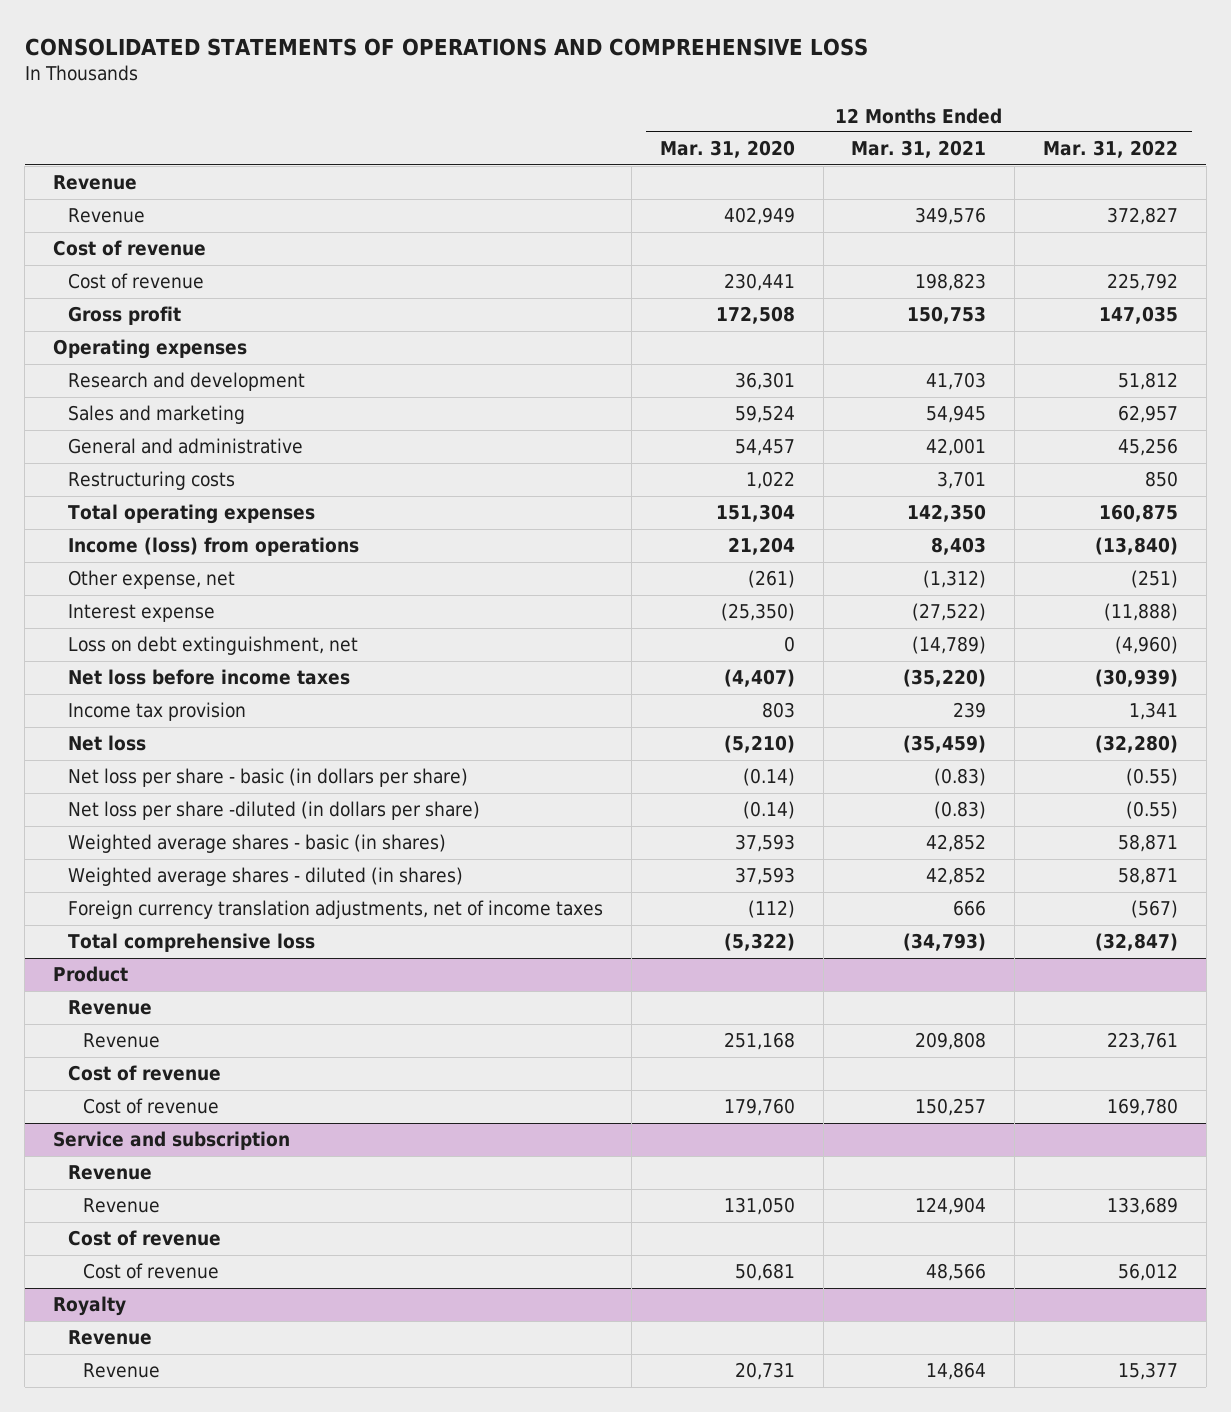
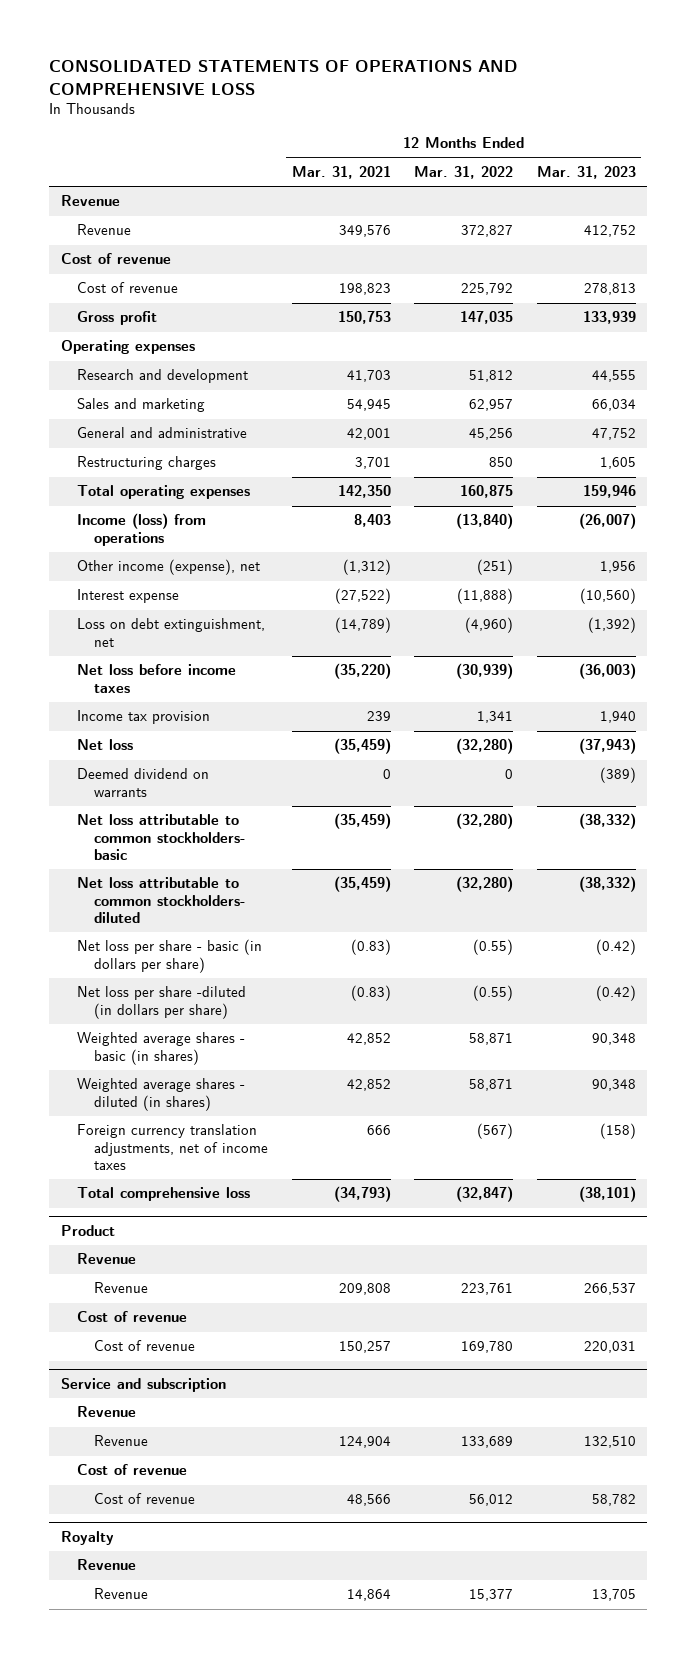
[659,140,795,159] Mar. 31, 2020 -> none
none -> [536,165,636,179] Mar. 31, 2023
[68,471,236,491] Restructuring costs -> [77,456,217,471] Restructuring charges
[68,570,236,590] Other expense, net -> [77,559,261,576] Other income (expense), net
none -> [77,768,210,797] Deemed dividend on warrants
none -> [77,814,247,860] Net loss attributable to common stockholders- basic
none -> [77,877,247,923] Net loss attributable to common stockholders- diluted

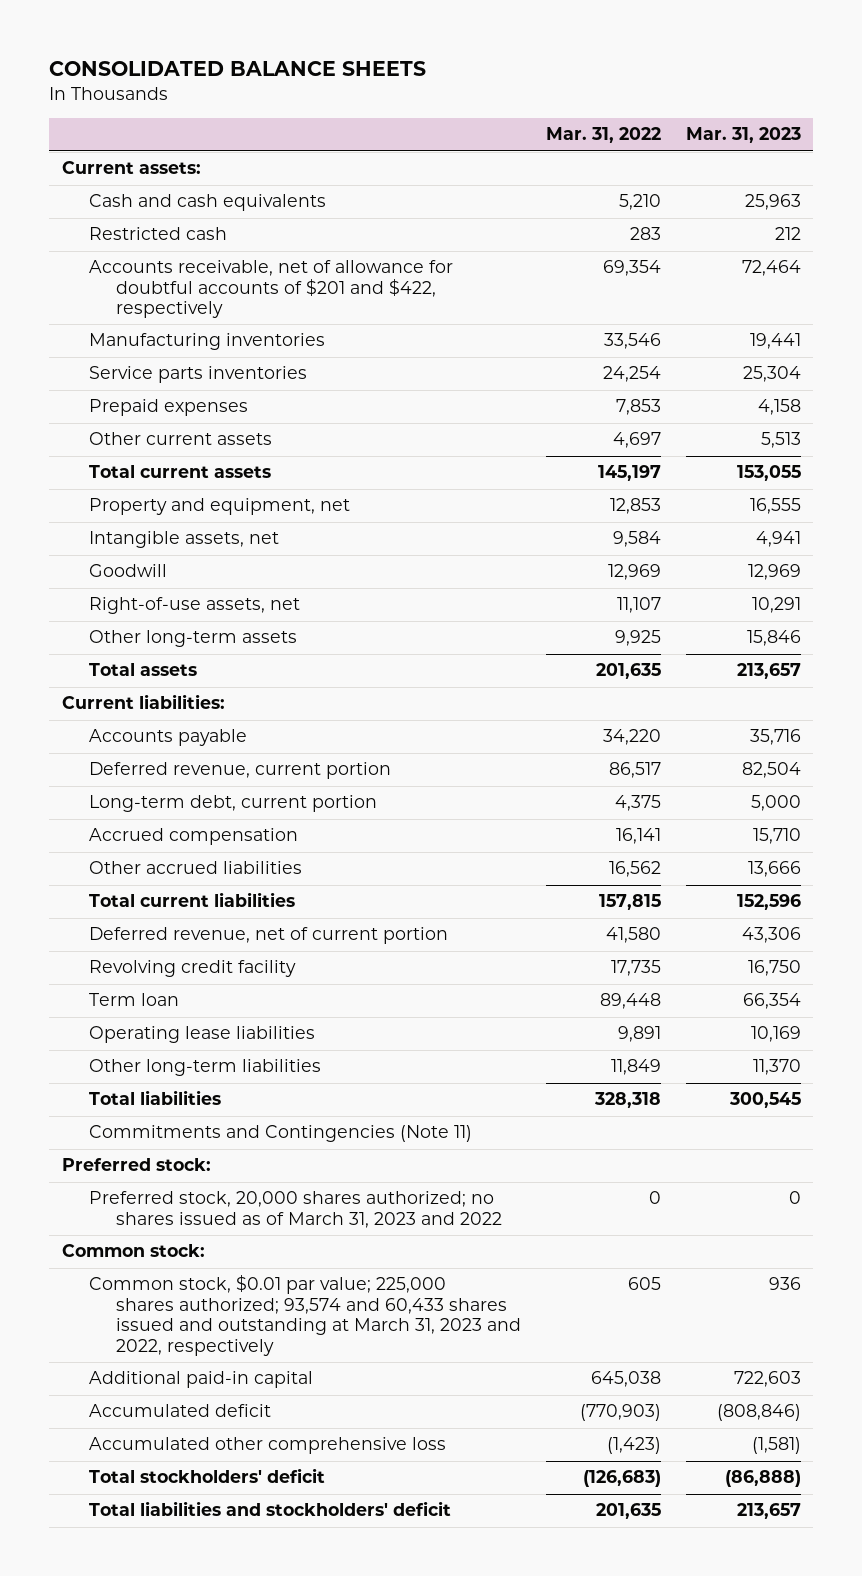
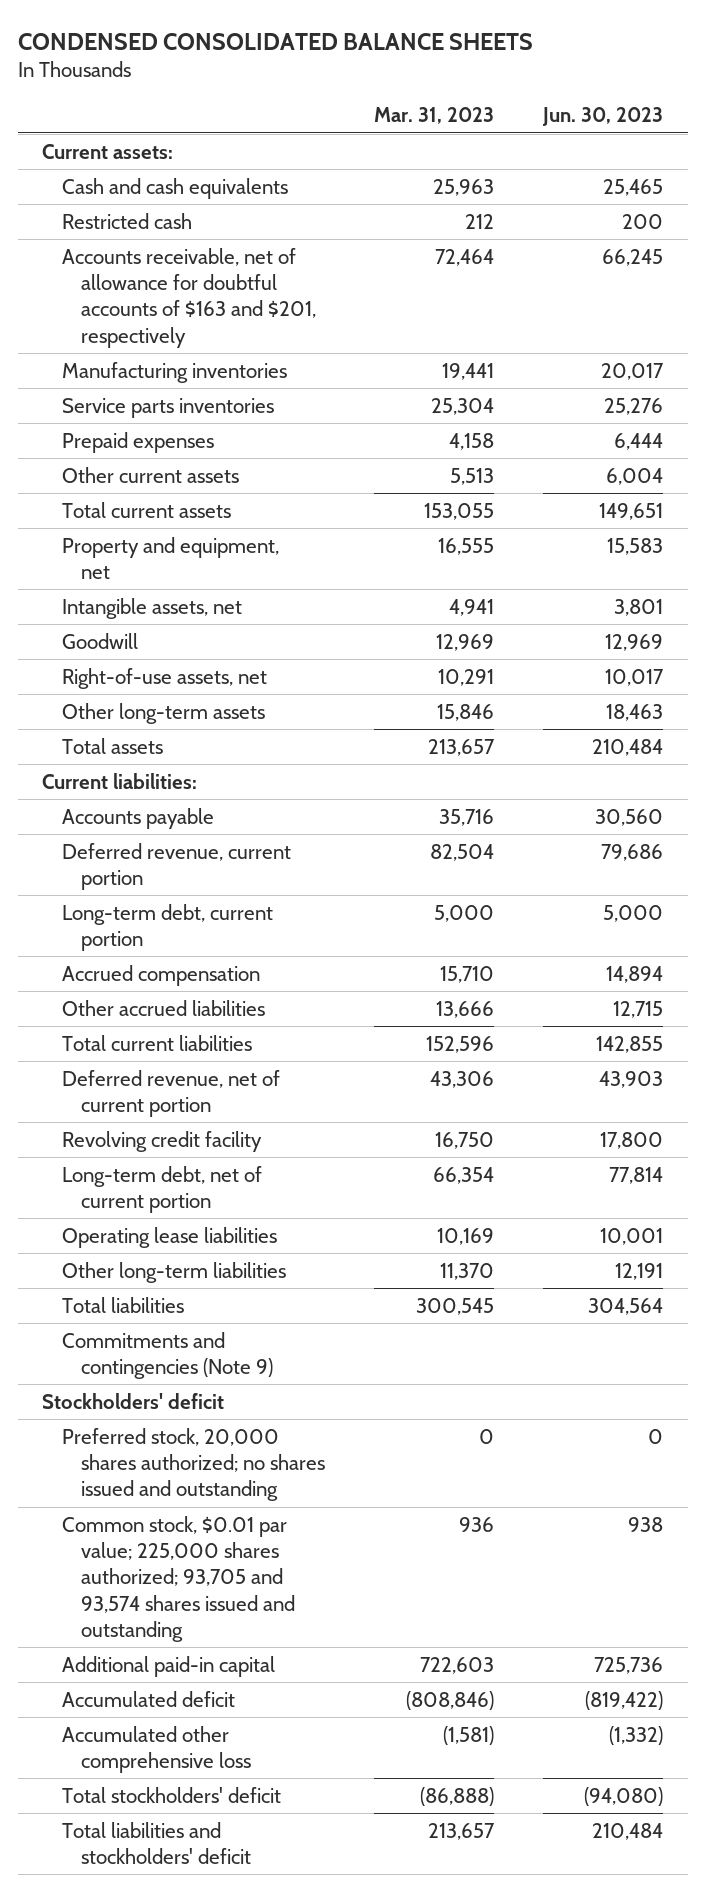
[49,61,427,77] CONSOLIDATED BALANCE SHEETS -> [17,32,533,50] CONDENSED CONSOLIDATED BALANCE SHEETS
[546,127,662,144] Mar. 31, 2022 -> none
none -> [542,107,664,127] Jun. 30, 2023
[88,260,453,319] Accounts receivable, net of allowance for doubtful accounts of $201 and $422, respectively -> [61,247,317,348] Accounts receivable, net of allowance for doubtful accounts of $163 and $201, respectively
[88,993,179,1007] Term loan -> [61,1165,262,1213] Long-term debt, net of current portion
[61,1158,211,1172] Preferred stock: -> none
[61,1244,205,1258] Common stock: -> none
[88,1125,472,1143] Commitments and Contingencies (Note 11) -> [61,1331,274,1379] Commitments and contingencies (Note 9)
none -> [42,1392,225,1409] Stockholders' deficit
[88,1191,503,1228] Preferred stock, 20,000 shares authorized; no shares issued as of March 31, 2023 and 2022 -> [61,1427,326,1502] Preferred stock, 20,000 shares authorized; no shares issued and outstanding
[88,1275,522,1356] Common stock, $0.01 par value; 225,000 shares authorized; 93,574 and 60,433 shares issued and outstanding at March 31, 2023 and 2022, respectively -> [61,1515,296,1642] Common stock, $0.01 par value; 225,000 shares authorized; 93,705 and 93,574 shares issued and outstanding

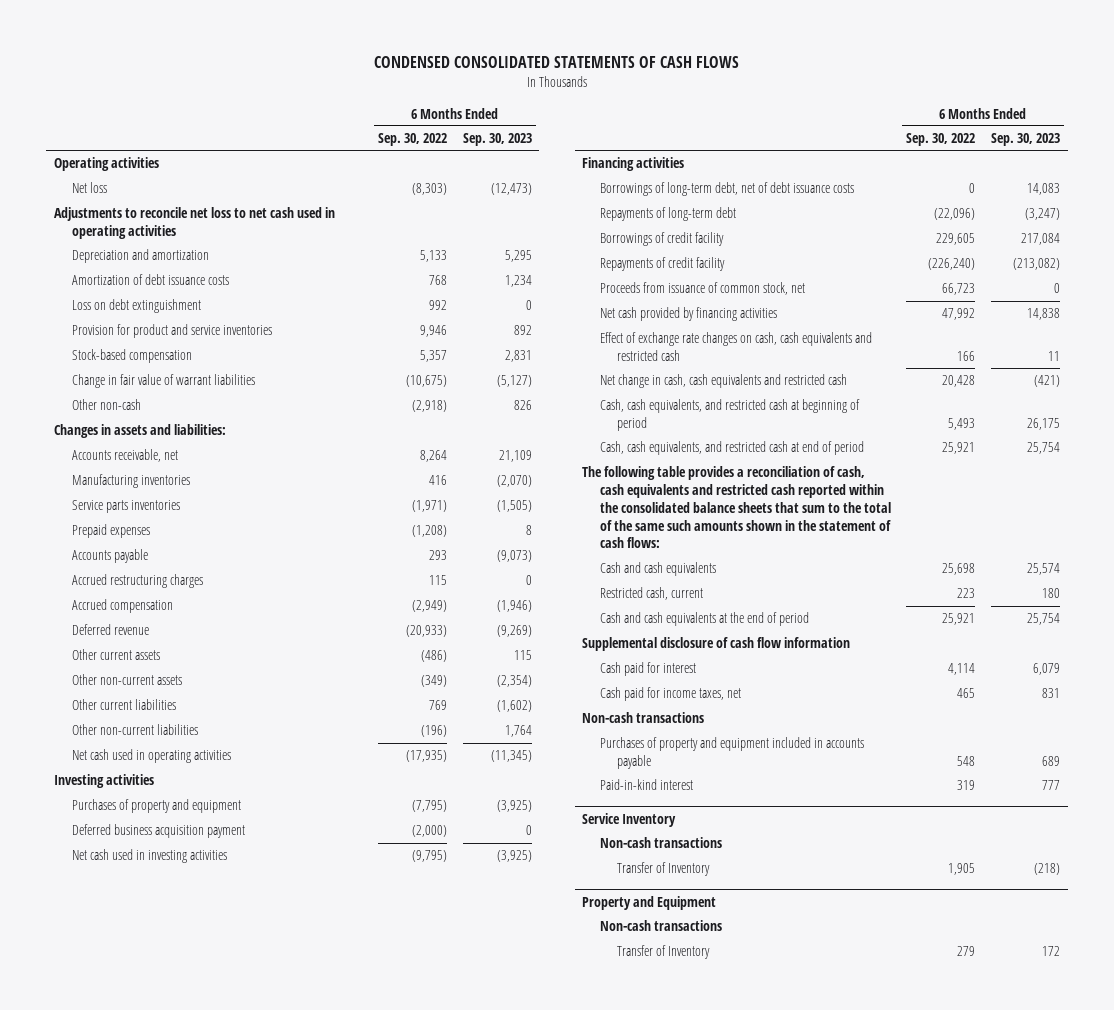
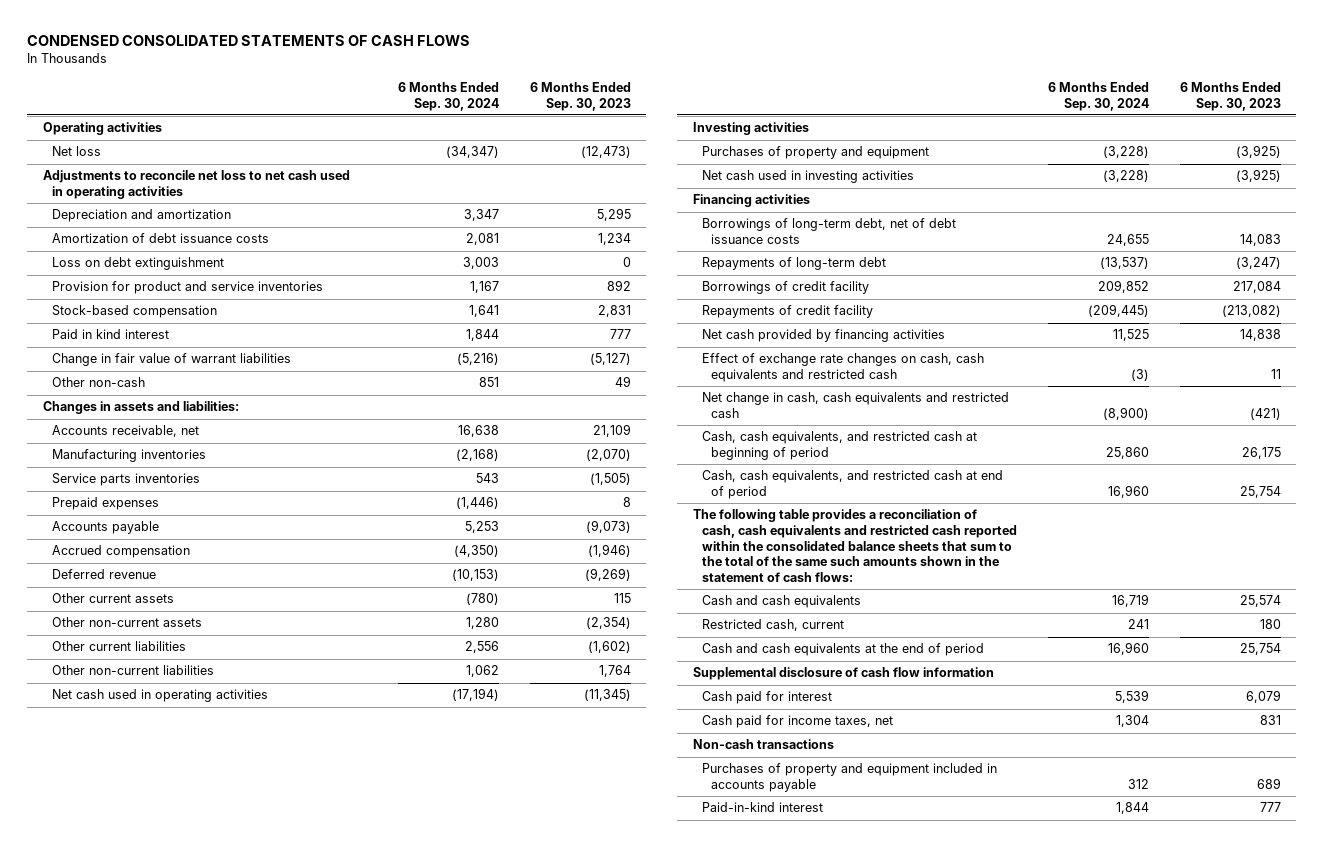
[378,133,448,147] Sep. 30, 2022 -> none
none -> [397,81,499,111] 6 Months Ended Sep. 30, 2024
none -> [51,329,169,340] Paid in kind interest
[513,400,532,411] 826 -> [614,376,631,388] 49
[71,574,203,589] Accrued restructuring charges -> none
[71,824,245,839] Deferred business acquisition payment -> none
[599,282,805,296] Proceeds from issuance of common stock, net -> none
[582,813,677,828] Service Inventory -> none
[599,837,722,849] Non-cash transactions -> none
[617,862,711,877] Transfer of Inventory -> none
[582,896,717,911] Property and Equipment -> none
[599,920,722,932] Non-cash transactions -> none
[617,945,711,960] Transfer of Inventory -> none

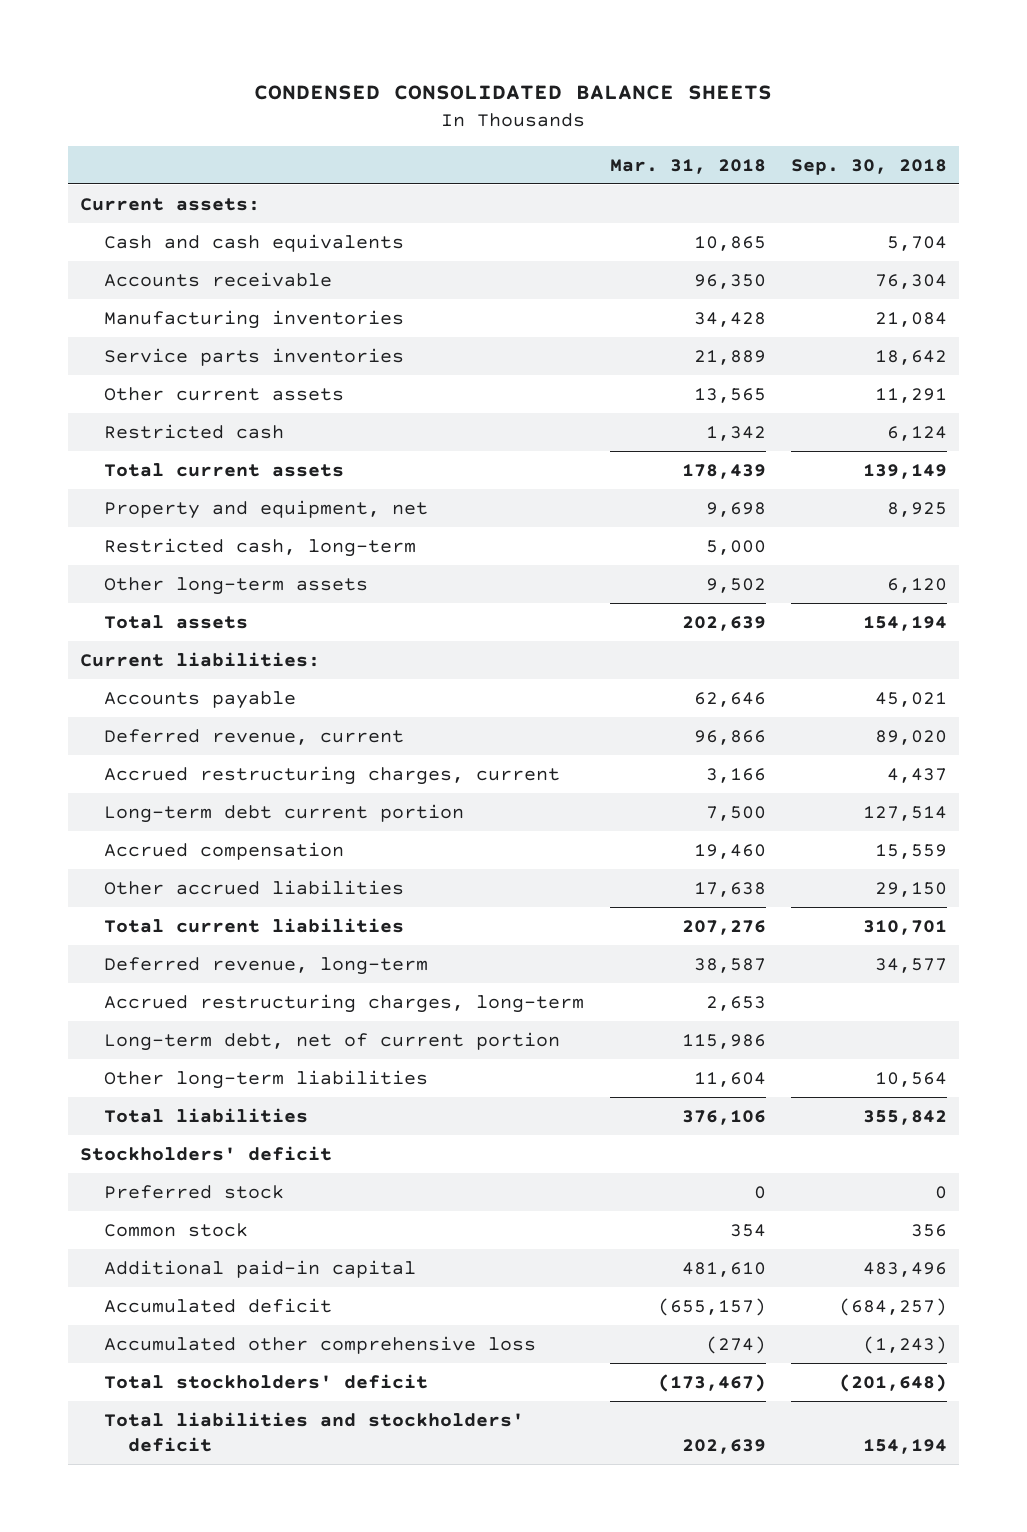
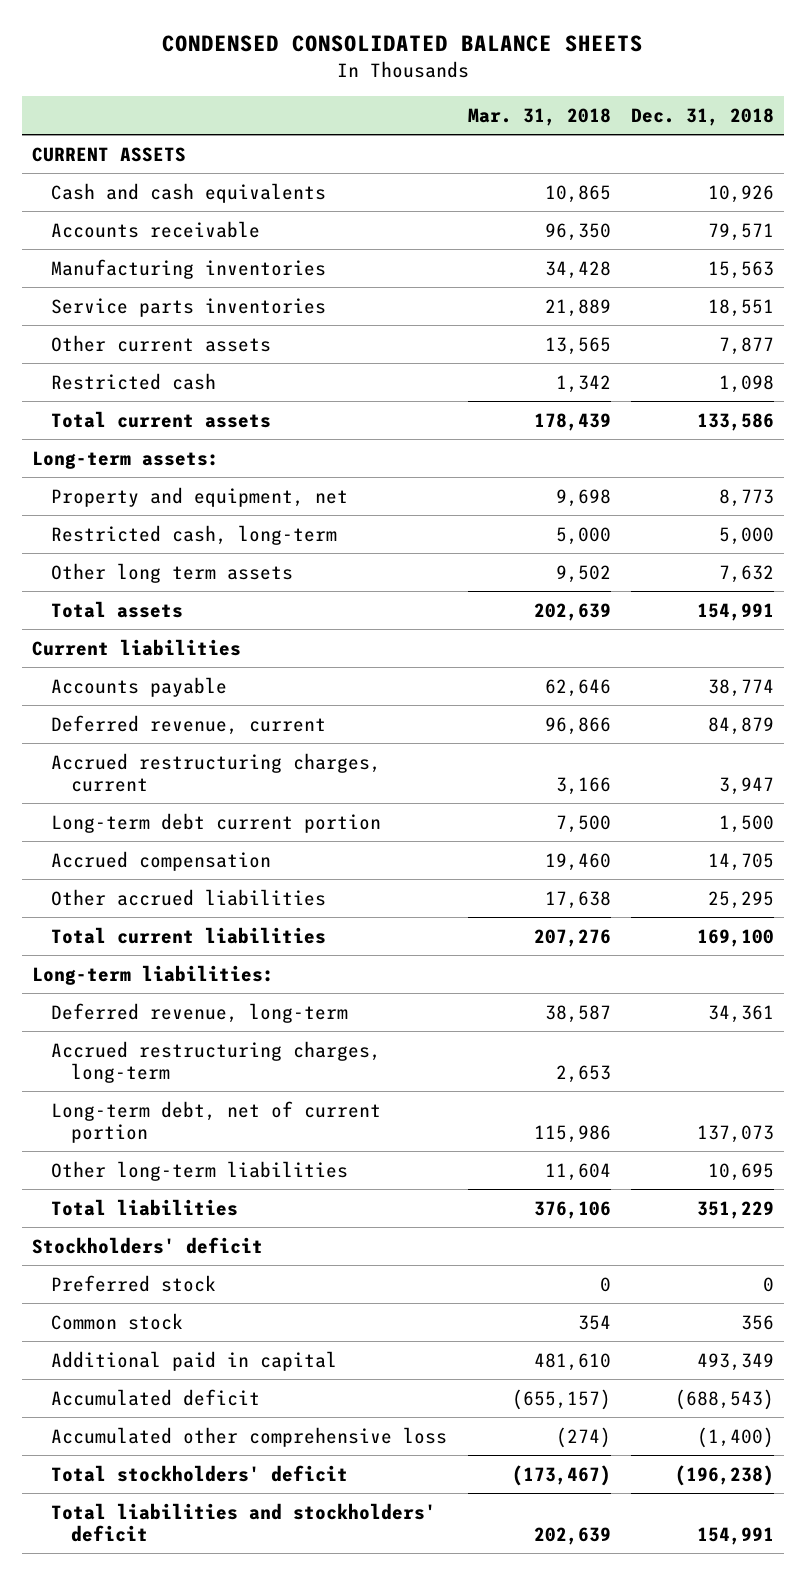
[790,158,947,175] Sep. 30, 2018 -> none
none -> [630,107,774,126] Dec. 31, 2018
[80,197,261,211] Current assets: -> [31,146,186,162] CURRENT ASSETS
none -> [31,450,219,469] Long-term assets:
[104,576,369,595] Other long-term assets -> [51,562,294,583] Other long term assets
[80,651,321,667] Current liabilities: -> [31,638,241,656] Current liabilities
none -> [31,964,274,985] Long-term liabilities:
[104,1259,417,1278] Additional paid-in capital -> [51,1350,338,1371] Additional paid in capital

